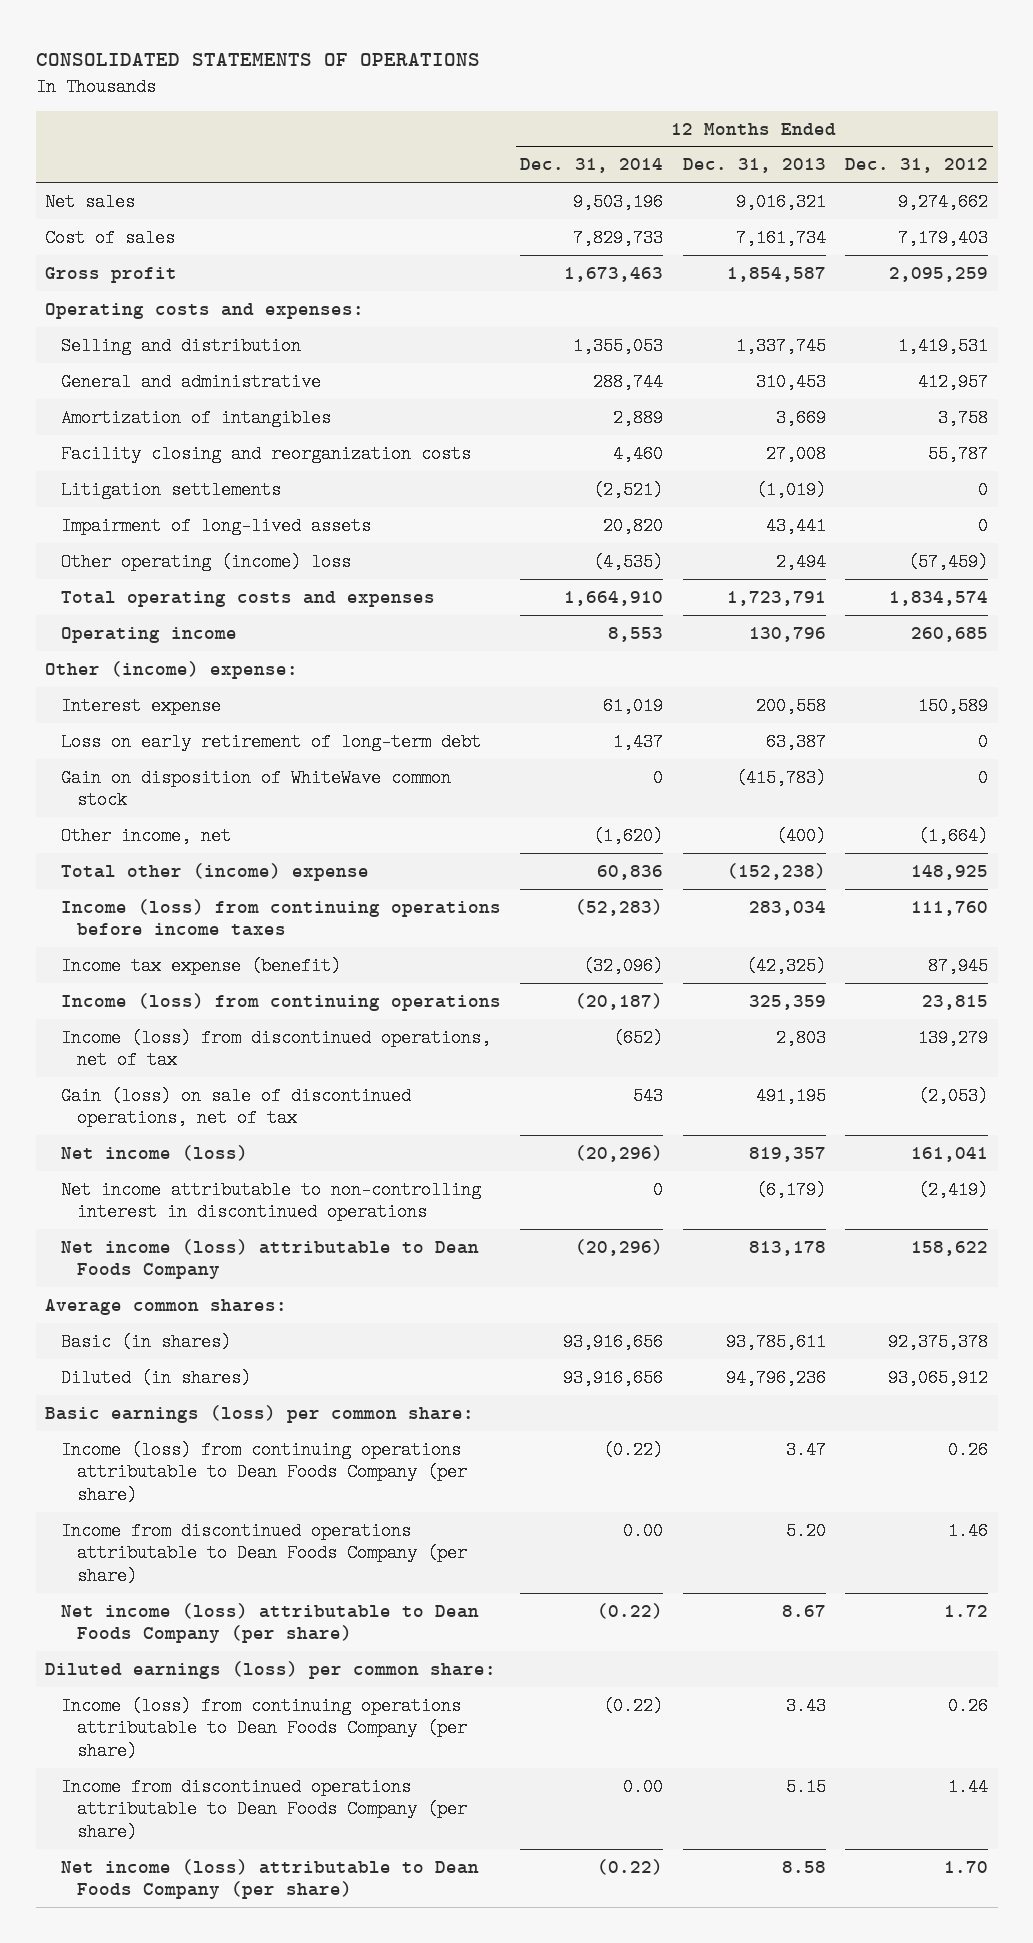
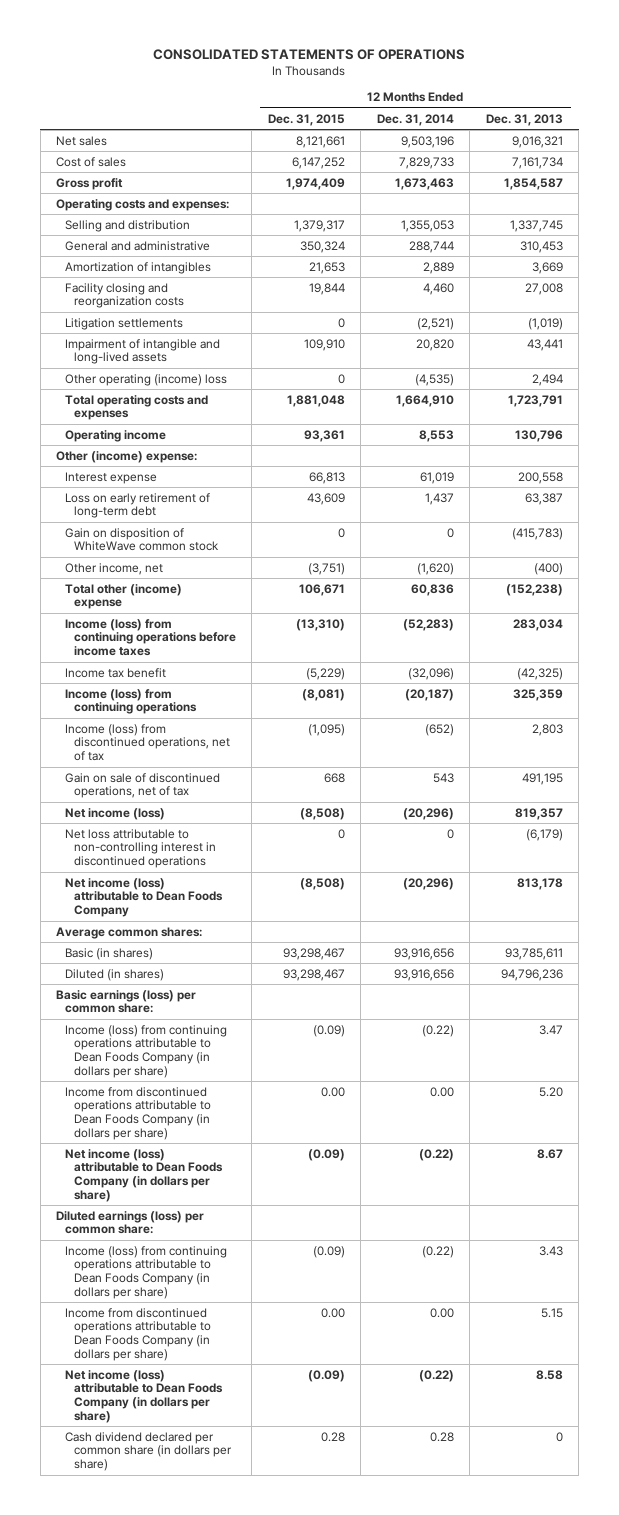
[845,158,989,174] Dec. 31, 2012 -> none
none -> [267,113,345,126] Dec. 31, 2015
[61,516,372,535] Impairment of long-lived assets -> [65,338,221,365] Impairment of intangible and long-lived assets
[61,956,342,975] Income tax expense (benefit) -> [65,667,167,678] Income tax benefit
[61,1086,412,1128] Gain (loss) on sale of discontinued operations, net of tax -> [65,772,221,799] Gain on sale of discontinued operations, net of tax
[61,1180,482,1222] Net income attributable to non-controlling interest in discontinued operations -> [65,828,216,869] Net loss attributable to non-controlling interest in discontinued operations
[61,1440,468,1504] Income (loss) from continuing operations attributable to Dean Foods Company (per share) -> [65,1024,228,1078] Income (loss) from continuing operations attributable to Dean Foods Company (in dollars per share)
[61,1521,468,1585] Income from discontinued operations attributable to Dean Foods Company (per share) -> [65,1086,211,1140] Income from discontinued operations attributable to Dean Foods Company (in dollars per share)
[61,1602,480,1644] Net income (loss) attributable to Dean Foods Company (per share) -> [65,1148,223,1202] Net income (loss) attributable to Dean Foods Company (in dollars per share)
[61,1696,468,1760] Income (loss) from continuing operations attributable to Dean Foods Company (per share) -> [65,1245,228,1299] Income (loss) from continuing operations attributable to Dean Foods Company (in dollars per share)
[61,1777,468,1841] Income from discontinued operations attributable to Dean Foods Company (per share) -> [65,1307,211,1361] Income from discontinued operations attributable to Dean Foods Company (in dollars per share)
[61,1858,480,1900] Net income (loss) attributable to Dean Foods Company (per share) -> [65,1369,223,1423] Net income (loss) attributable to Dean Foods Company (in dollars per share)
none -> [65,1431,232,1472] Cash dividend declared per common share (in dollars per share)

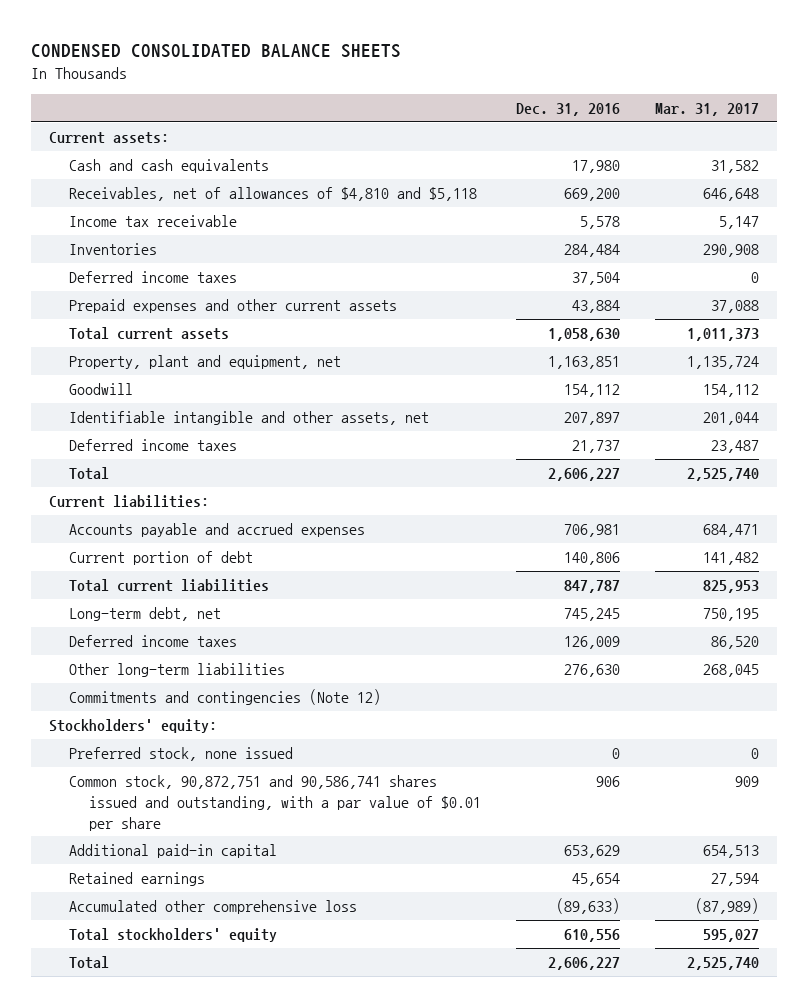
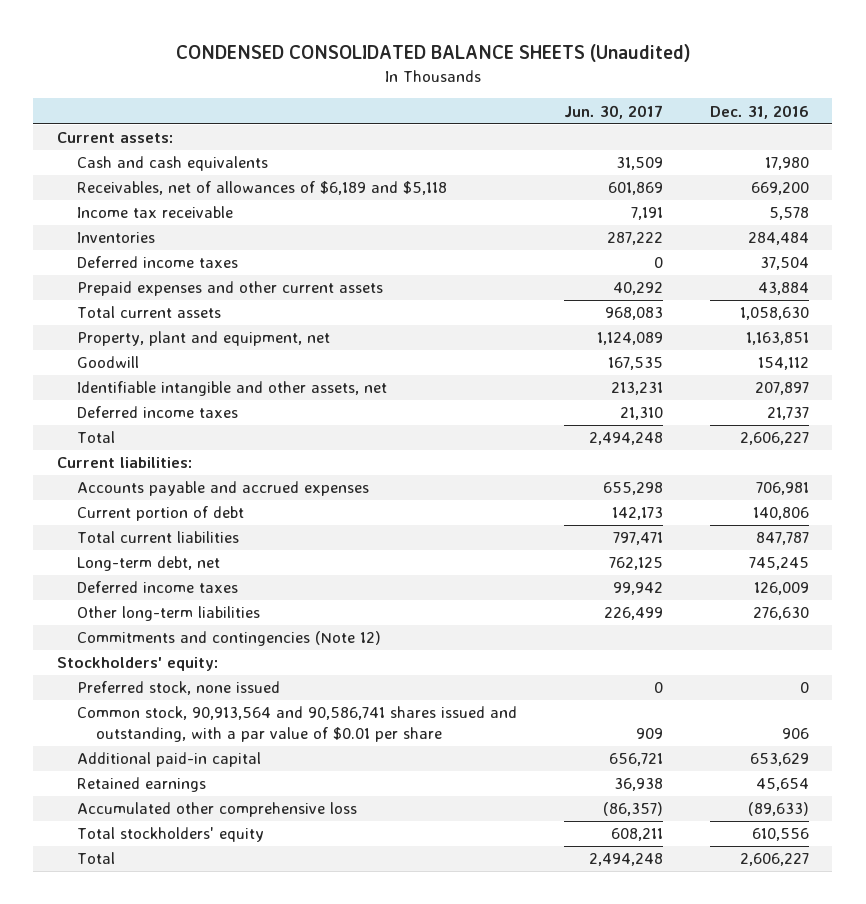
[31,44,402,59] CONDENSED CONSOLIDATED BALANCE SHEETS -> [175,44,691,63] CONDENSED CONSOLIDATED BALANCE SHEETS (Unaudited)
[655,103,760,117] Mar. 31, 2017 -> none
none -> [563,104,663,119] Jun. 30, 2017
[68,187,477,202] Receivables, net of allowances of $4,810 and $5,118 -> [76,181,447,196] Receivables, net of allowances of $6,189 and $5,118
[68,775,481,831] Common stock, 90,872,751 and 90,586,741 shares issued and outstanding, with a par value of $0.01 per share -> [76,706,517,742] Common stock, 90,913,564 and 90,586,741 shares issued and outstanding, with a par value of $0.01 per share

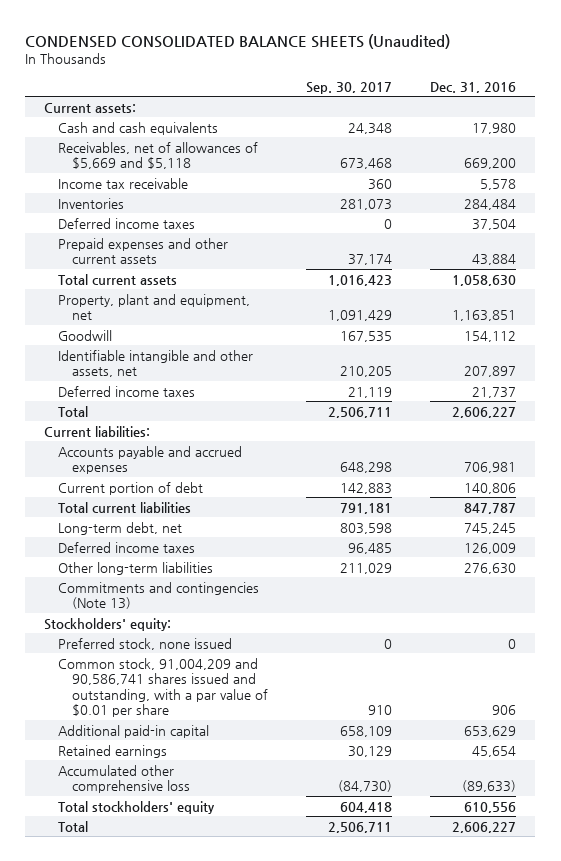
[563,104,663,119] Jun. 30, 2017 -> none
none -> [305,81,392,94] Sep. 30, 2017
[76,181,447,196] Receivables, net of allowances of $6,189 and $5,118 -> [57,141,258,170] Receivables, net of allowances of $5,669 and $5,118
[76,631,381,647] Commitments and contingencies (Note 12) -> [57,581,259,610] Commitments and contingencies (Note 13)
[76,706,517,742] Common stock, 90,913,564 and 90,586,741 shares issued and outstanding, with a par value of $0.01 per share -> [57,657,268,718] Common stock, 91,004,209 and 90,586,741 shares issued and outstanding, with a par value of $0.01 per share

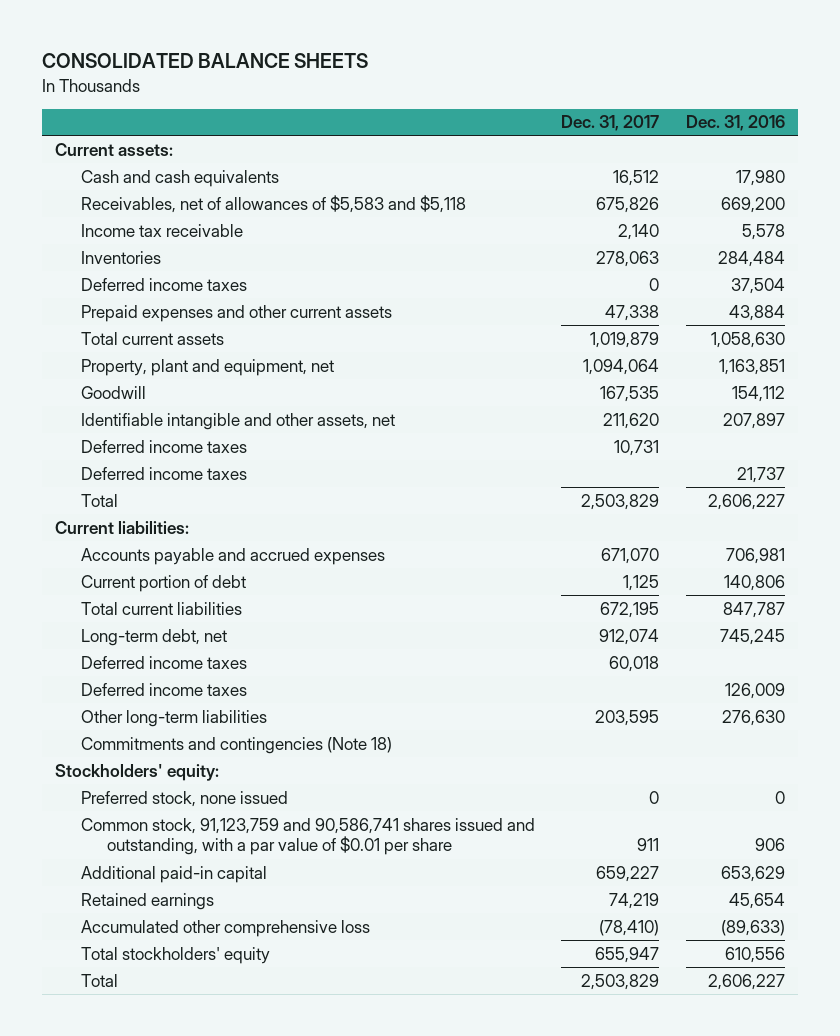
[25,33,451,49] CONDENSED CONSOLIDATED BALANCE SHEETS (Unaudited) -> [41,53,368,69] CONSOLIDATED BALANCE SHEETS
[305,81,392,94] Sep. 30, 2017 -> none
none -> [561,115,660,132] Dec. 31, 2017
[57,141,258,170] Receivables, net of allowances of $5,669 and $5,118 -> [80,194,466,213] Receivables, net of allowances of $5,583 and $5,118
none -> [80,439,247,453] Deferred income taxes
none -> [80,655,247,669] Deferred income taxes
[57,581,259,610] Commitments and contingencies (Note 13) -> [80,736,392,754] Commitments and contingencies (Note 18)
[57,657,268,718] Common stock, 91,004,209 and 90,586,741 shares issued and outstanding, with a par value of $0.01 per share -> [80,817,535,856] Common stock, 91,123,759 and 90,586,741 shares issued and outstanding, with a par value of $0.01 per share

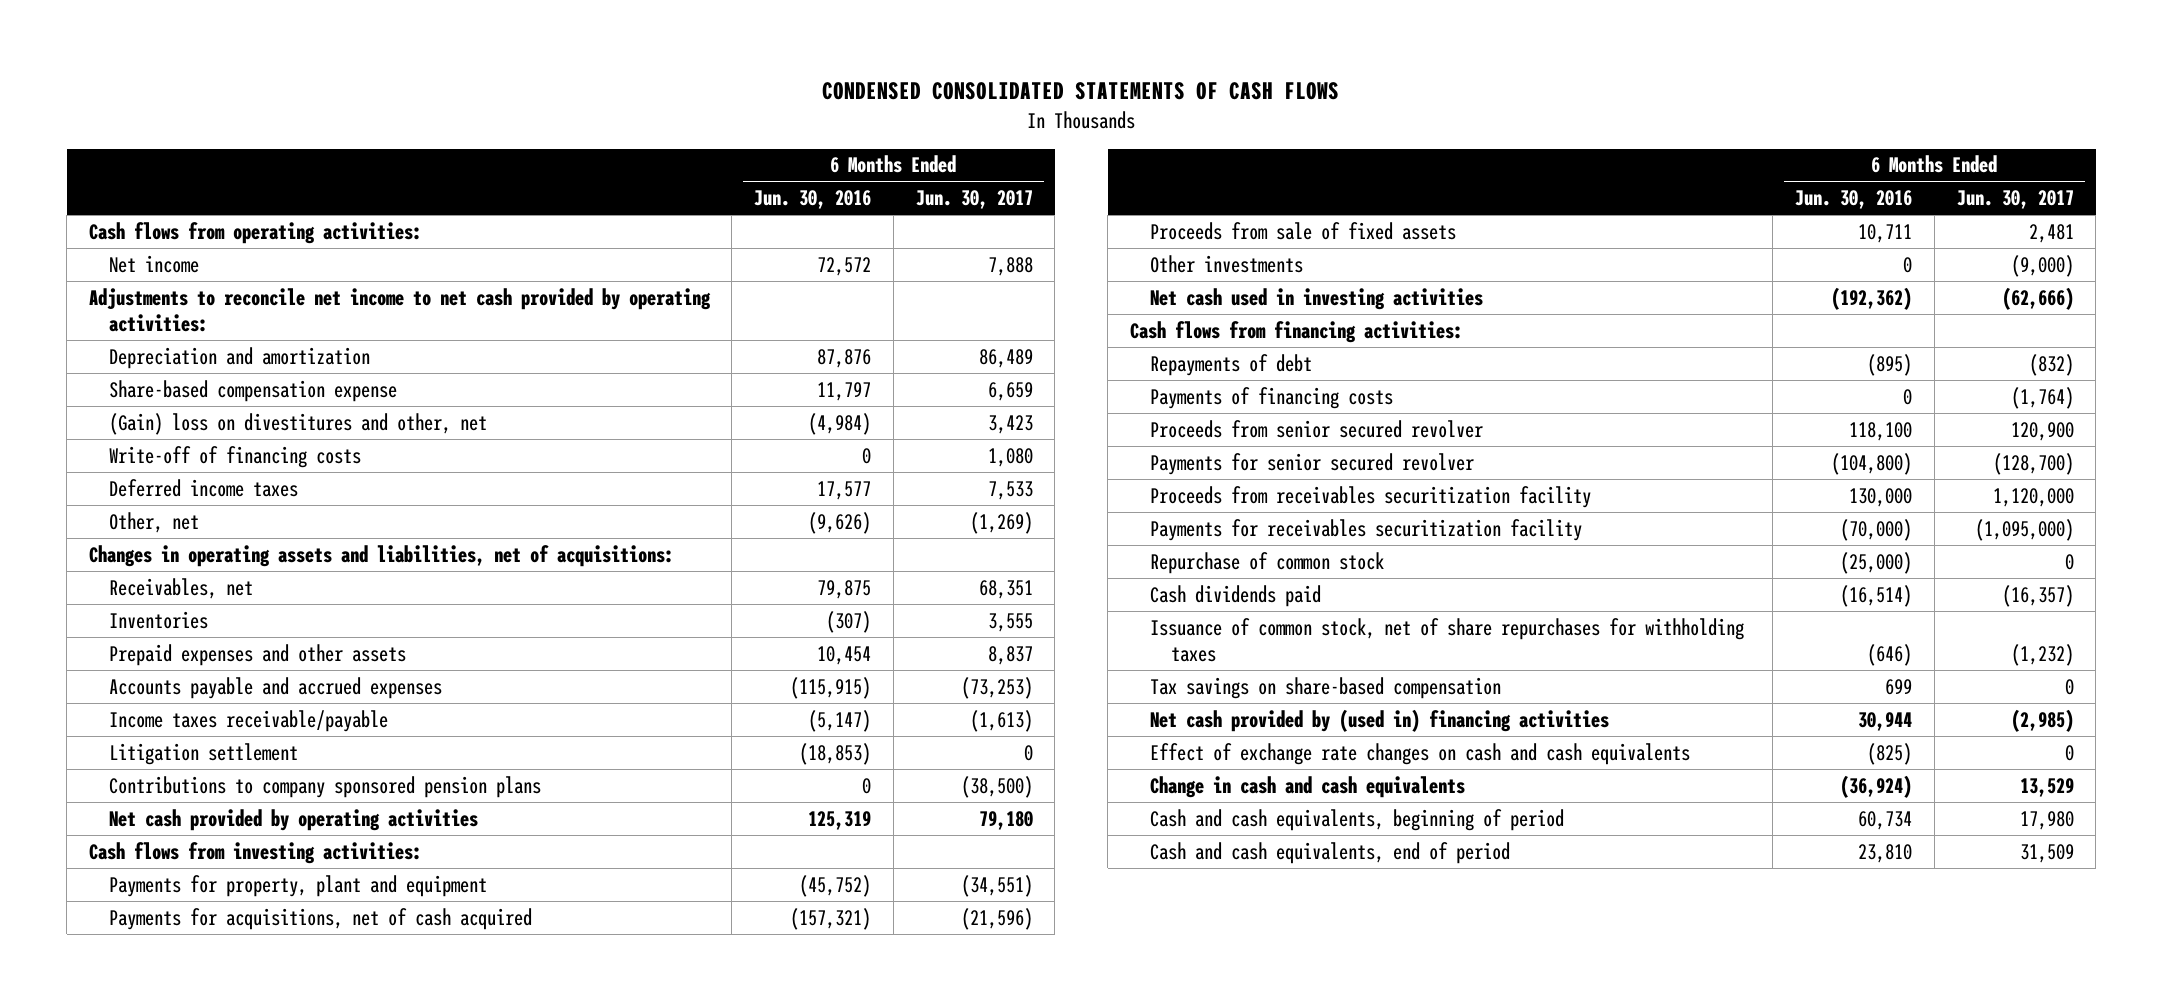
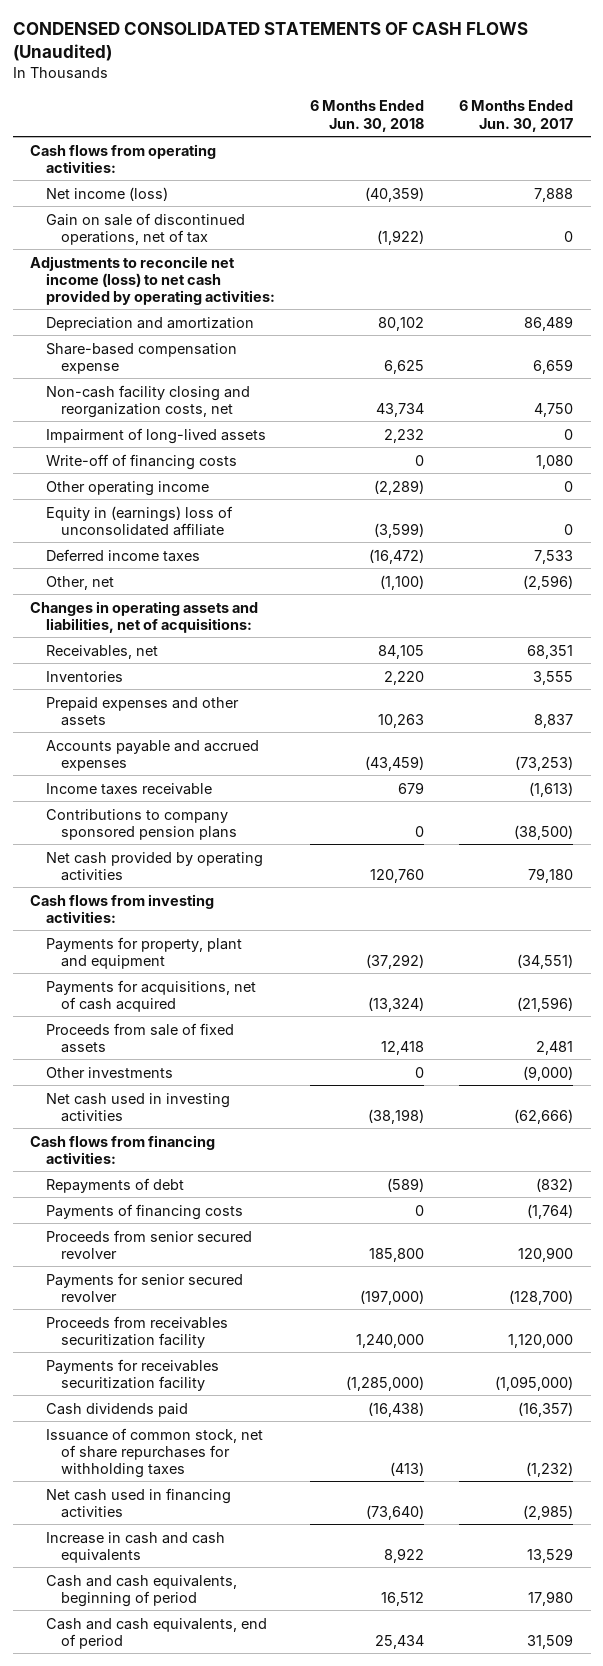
[822,82,1340,101] CONDENSED CONSOLIDATED STATEMENTS OF CASH FLOWS -> [12,22,528,62] CONDENSED CONSOLIDATED STATEMENTS OF CASH FLOWS (Unaudited)
[754,190,872,210] Jun. 30, 2016 -> none
none -> [309,100,424,132] 6 Months Ended Jun. 30, 2018
[109,254,200,273] Net income -> [45,186,168,201] Net income (loss)
none -> [45,212,245,245] Gain on sale of discontinued operations, net of tax
[88,287,711,333] Adjustments to reconcile net income to net cash provided by operating activities: -> [30,255,275,305] Adjustments to reconcile net income (loss) to net cash provided by operating activities:
[109,412,488,435] (Gain) loss on divestitures and other, net -> none
none -> [45,384,250,418] Non-cash facility closing and reorganization costs, net
none -> [45,427,266,444] Impairment of long-lived assets
none -> [45,480,209,496] Other operating income
none -> [45,505,233,536] Equity in (earnings) loss of unconsolidated affiliate
[969,511,1033,534] (1,269) -> [523,574,574,590] (2,596)
[109,742,299,765] Litigation settlement -> none
[109,709,389,732] Income taxes receivable/payable -> [45,782,212,795] Income taxes receivable
[1150,551,1385,574] Repurchase of common stock -> none
[1150,676,1502,699] Tax savings on share-based compensation -> none
[1150,742,1691,765] Effect of exchange rate changes on cash and cash equivalents -> none
[1150,708,1610,732] Net cash provided by (used in) financing activities -> [45,1487,231,1518] Net cash used in financing activities
[1150,775,1466,798] Change in cash and cash equivalents -> [45,1531,225,1563] Increase in cash and cash equivalents

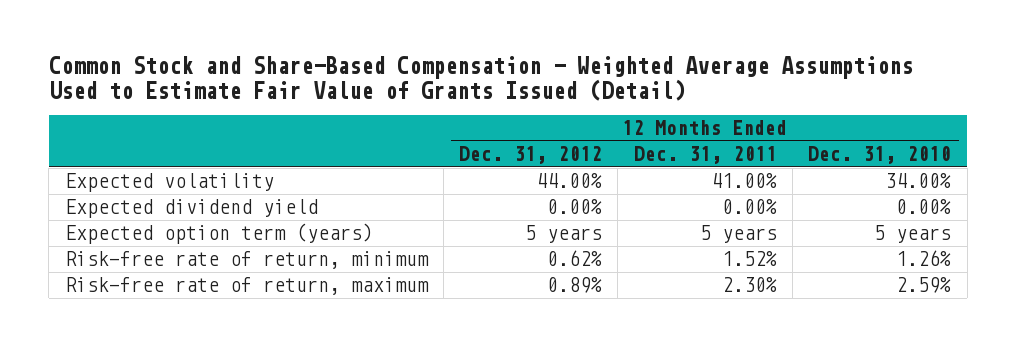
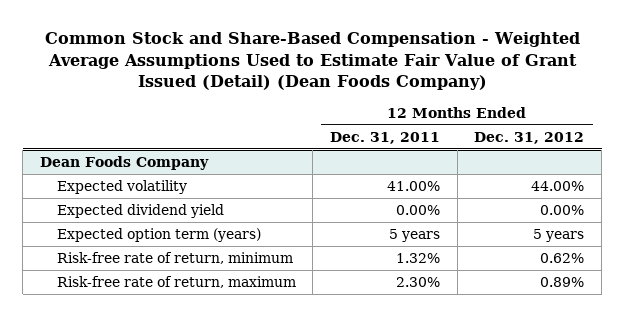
[48,55,913,101] Common Stock and Share-Based Compensation - Weighted Average Assumptions Used to Estimate Fair Value of Grants Issued (Detail) -> [45,32,581,90] Common Stock and Share-Based Compensation - Weighted Average Assumptions Used to Estimate Fair Value of Grant Issued (Detail) (Dean Foods Company)
[808,146,952,165] Dec. 31, 2010 -> none
none -> [39,156,209,171] Dean Foods Company
[721,251,777,267] 1.52% -> [396,253,441,264] 1.32%

